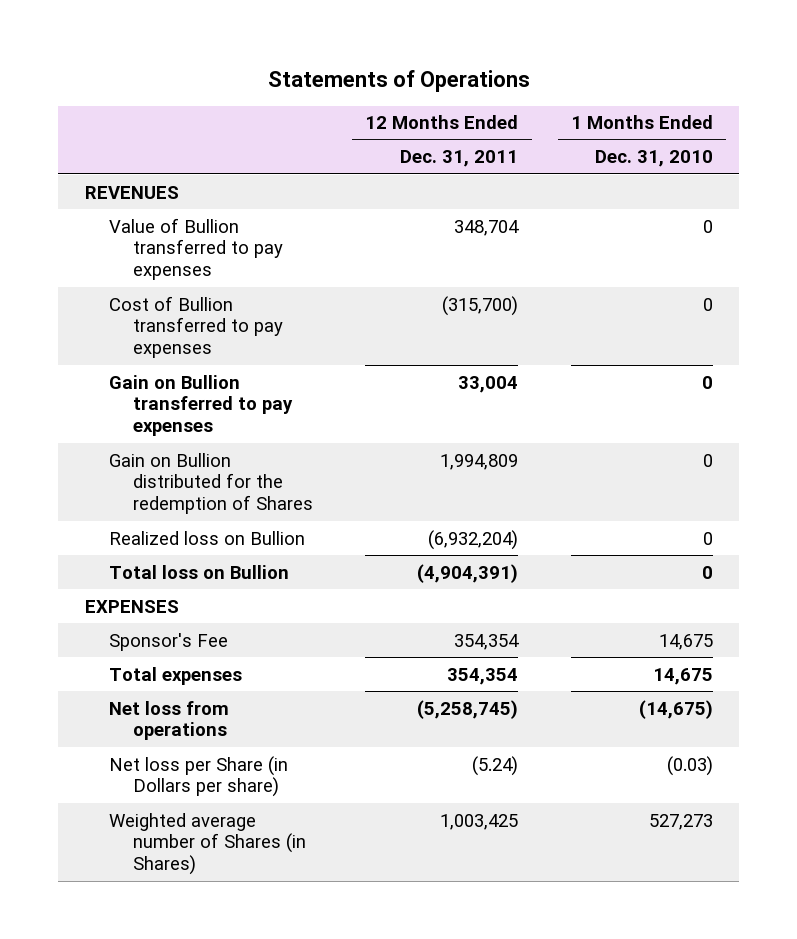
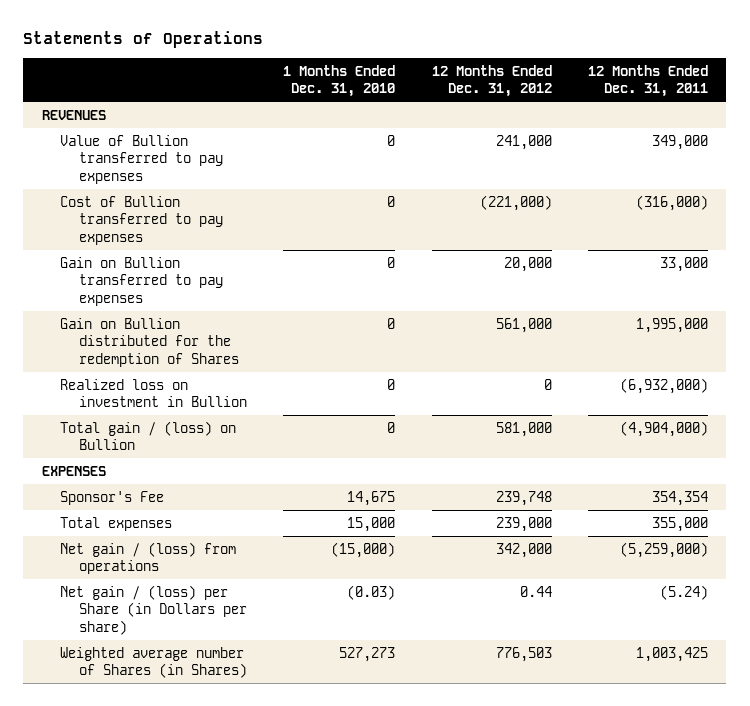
none -> [431,64,552,98] 12 Months Ended Dec. 31, 2012
[454,219,520,236] 348,704 -> [652,134,709,150] 349,000
[442,295,519,316] (315,700) -> [636,194,709,211] (316,000)
[458,375,519,393] 33,004 -> [660,256,709,272] 33,000
[440,453,519,470] 1,994,809 -> [636,317,709,333] 1,995,000
[108,530,305,545] Realized loss on Bullion -> [60,378,247,408] Realized loss on investment in Bullion
[428,529,519,550] (6,932,204) -> [620,377,709,394] (6,932,000)
[108,564,289,579] Total loss on Bullion -> [60,420,237,451] Total gain / (loss) on Bullion
[417,563,519,583] (4,904,391) -> [620,420,709,437] (4,904,000)
[447,667,519,685] 354,354 -> [652,516,709,532] 355,000
[652,667,713,685] 14,675 -> [347,516,396,532] 15,000
[108,700,229,741] Net loss from operations -> [60,541,237,575] Net gain / (loss) from operations
[417,699,519,719] (5,258,745) -> [620,541,709,558] (5,259,000)
[638,699,713,719] (14,675) -> [331,541,396,558] (15,000)
[108,755,288,798] Net loss per Share (in Dollars per share) -> [60,584,247,635] Net gain / (loss) per Share (in Dollars per share)

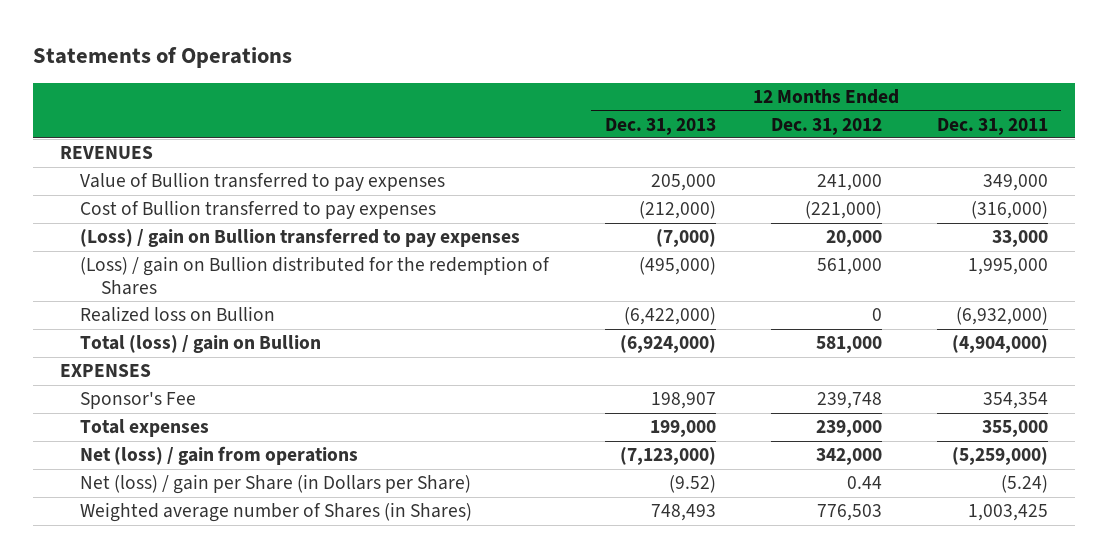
[283,64,396,98] 1 Months Ended Dec. 31, 2010 -> none
none -> [604,117,716,135] Dec. 31, 2013
[60,256,223,306] Gain on Bullion transferred to pay expenses -> [80,228,521,248] (Loss) / gain on Bullion transferred to pay expenses
[60,317,239,367] Gain on Bullion distributed for the redemption of Shares -> [80,256,551,295] (Loss) / gain on Bullion distributed for the redemption of Shares
[60,378,247,408] Realized loss on investment in Bullion -> [80,306,276,323] Realized loss on Bullion
[60,420,237,451] Total gain / (loss) on Bullion -> [80,335,322,354] Total (loss) / gain on Bullion
[60,541,237,575] Net gain / (loss) from operations -> [80,446,359,466] Net (loss) / gain from operations
[60,584,247,635] Net gain / (loss) per Share (in Dollars per share) -> [80,474,472,495] Net (loss) / gain per Share (in Dollars per Share)

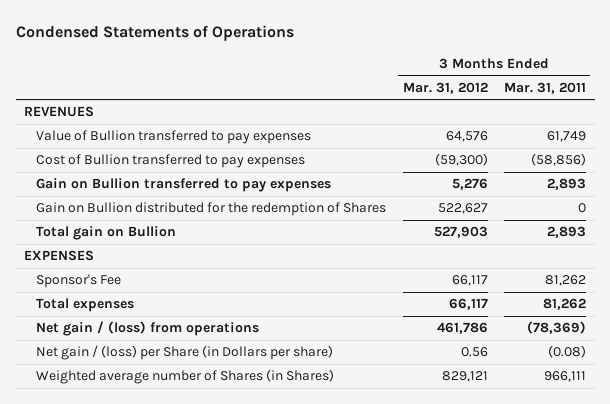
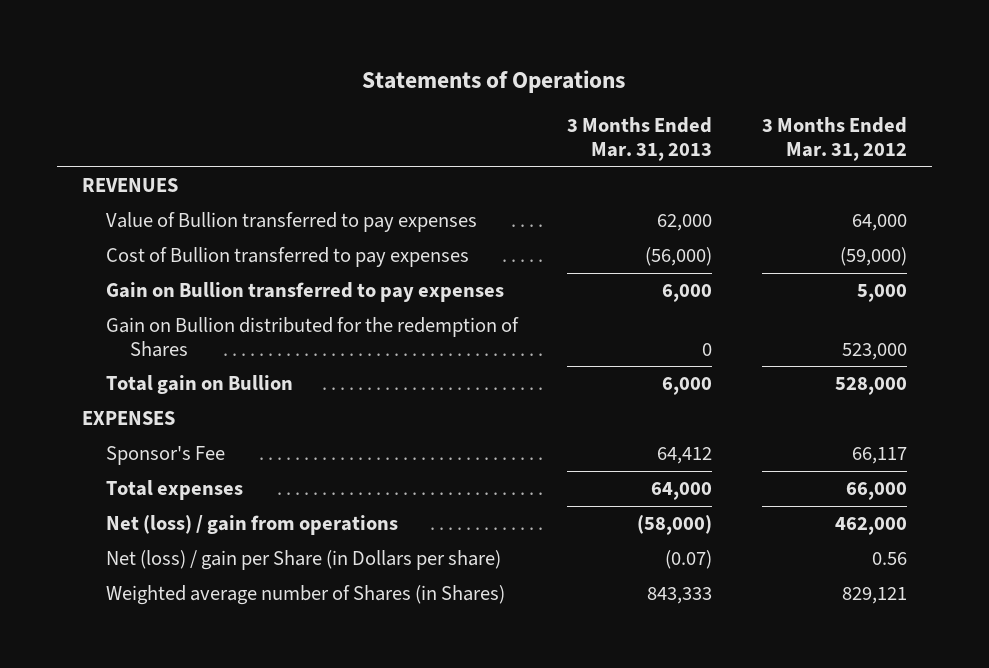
[15,25,294,42] Condensed Statements of Operations -> [362,70,626,94] Statements of Operations
[504,81,587,94] Mar. 31, 2011 -> none
none -> [567,117,713,161] 3 Months Ended Mar. 31, 2013
[445,131,488,143] 64,576 -> [852,213,908,231] 64,000
[434,153,488,167] (59,300) -> [840,246,908,266] (59,000)
[451,178,488,191] 5,276 -> [857,283,908,302] 5,000
[437,203,488,215] 522,627 -> [842,342,908,360] 523,000
[433,226,488,239] 527,903 -> [835,376,908,395] 528,000
[448,298,488,311] 66,117 -> [846,481,908,500] 66,000
[35,321,259,337] Net gain / (loss) from operations -> [105,514,398,535] Net (loss) / gain from operations
[436,322,488,335] 461,786 -> [835,516,908,535] 462,000
[35,345,333,361] Net gain / (loss) per Share (in Dollars per share) -> [105,549,501,570] Net (loss) / gain per Share (in Dollars per share)

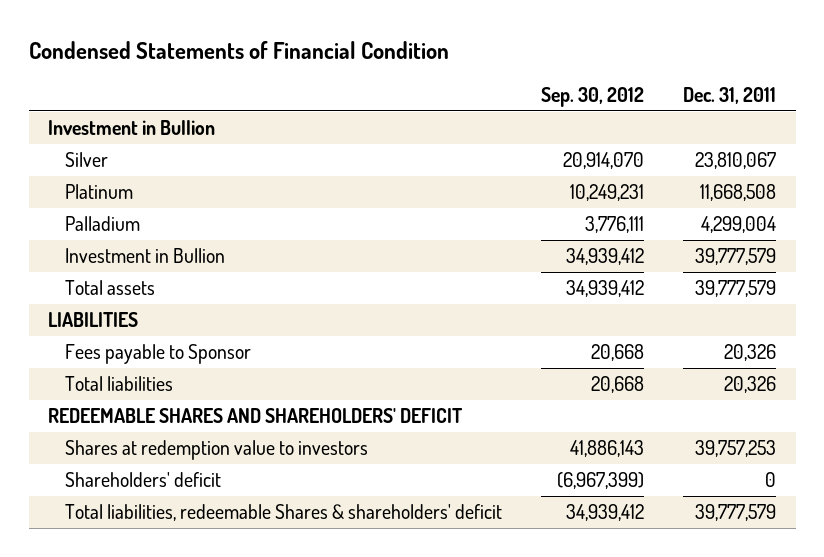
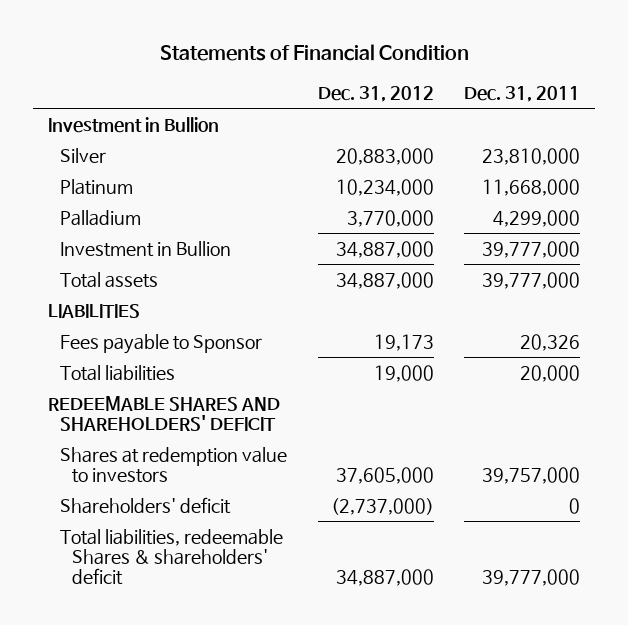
[28,40,449,59] Condensed Statements of Financial Condition -> [159,43,469,61] Statements of Financial Condition
[540,86,644,107] Sep. 30, 2012 -> none
none -> [317,85,434,102] Dec. 31, 2012
[695,152,777,170] 23,810,067 -> [481,147,580,165] 23,810,000
[700,184,777,202] 11,668,508 -> [481,178,580,196] 11,668,000
[701,216,777,234] 4,299,004 -> [492,209,580,227] 4,299,000
[695,248,777,266] 39,777,579 -> [481,240,580,258] 39,777,000
[695,280,777,298] 39,777,579 -> [481,271,580,289] 39,777,000
[724,376,777,394] 20,326 -> [519,364,580,382] 20,000
[695,440,777,458] 39,757,253 -> [481,466,580,484] 39,757,000
[695,504,777,522] 39,777,579 -> [481,568,580,586] 39,777,000

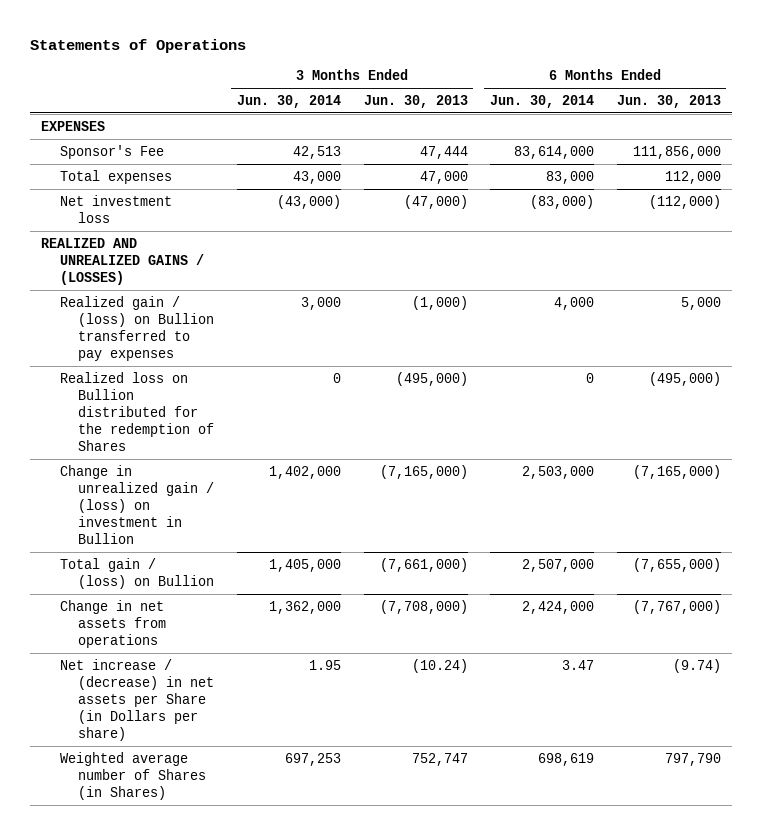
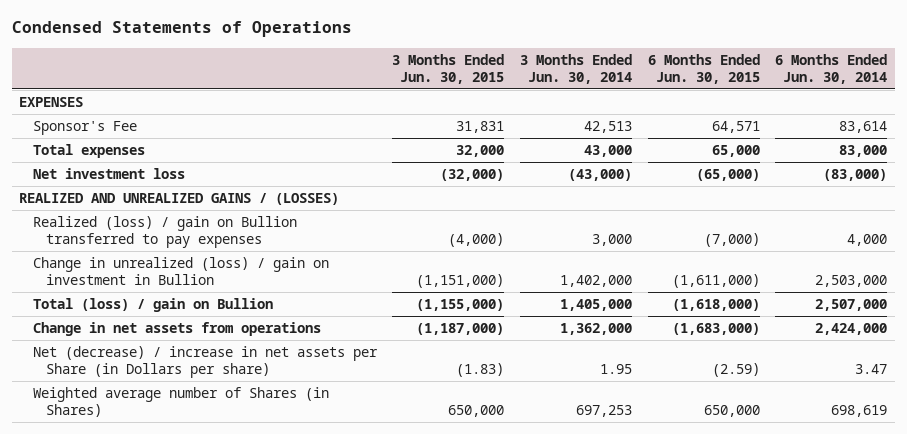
[29,39,246,54] Statements of Operations -> [11,21,352,38] Condensed Statements of Operations
[363,94,468,108] Jun. 30, 2013 -> none
[616,94,721,108] Jun. 30, 2013 -> none
none -> [392,53,505,84] 3 Months Ended Jun. 30, 2015
none -> [647,53,760,84] 6 Months Ended Jun. 30, 2015
[514,145,595,159] 83,614,000 -> [839,121,888,134] 83,614
[59,371,215,452] Realized loss on Bullion distributed for the redemption of Shares -> none
[59,295,215,362] Realized gain / (loss) on Bullion transferred to pay expenses -> [32,216,297,249] Realized (loss) / gain on Bullion transferred to pay expenses
[59,464,215,545] Change in unrealized gain / (loss) on investment in Bullion -> [32,257,329,286] Change in unrealized (loss) / gain on investment in Bullion
[59,557,215,589] Total gain / (loss) on Bullion -> [32,298,273,313] Total (loss) / gain on Bullion
[59,658,215,742] Net increase / (decrease) in net assets per Share (in Dollars per share) -> [32,346,378,379] Net (decrease) / increase in net assets per Share (in Dollars per share)

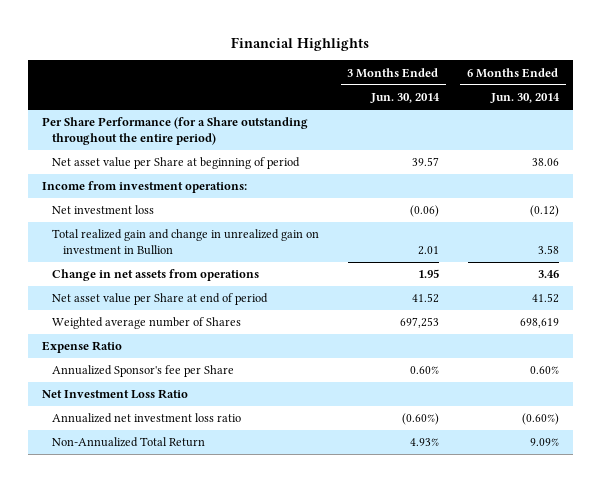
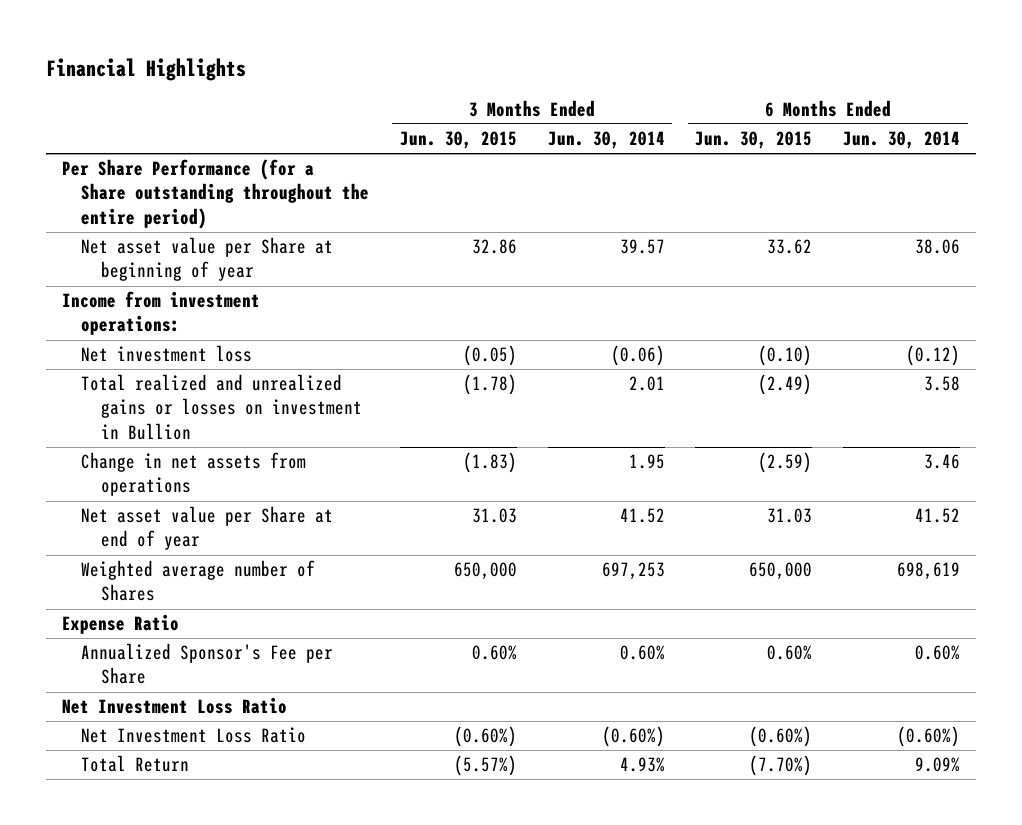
none -> [399,131,517,150] Jun. 30, 2015
none -> [695,131,813,150] Jun. 30, 2015
[52,157,301,170] Net asset value per Share at beginning of period -> [81,237,334,282] Net asset value per Share at beginning of year
[52,229,320,255] Total realized gain and change in unrealized gain on investment in Bullion -> [81,374,362,440] Total realized and unrealized gains or losses on investment in Bullion
[52,293,269,306] Net asset value per Share at end of period -> [81,506,334,551] Net asset value per Share at end of year
[52,365,235,378] Annualized Sponsor's fee per Share -> [81,643,334,685] Annualized Sponsor's Fee per Share
[52,413,242,424] Annualized net investment loss ratio -> [81,727,307,744] Net Investment Loss Ratio
[52,437,206,448] Non-Annualized Total Return -> [81,755,190,773] Total Return

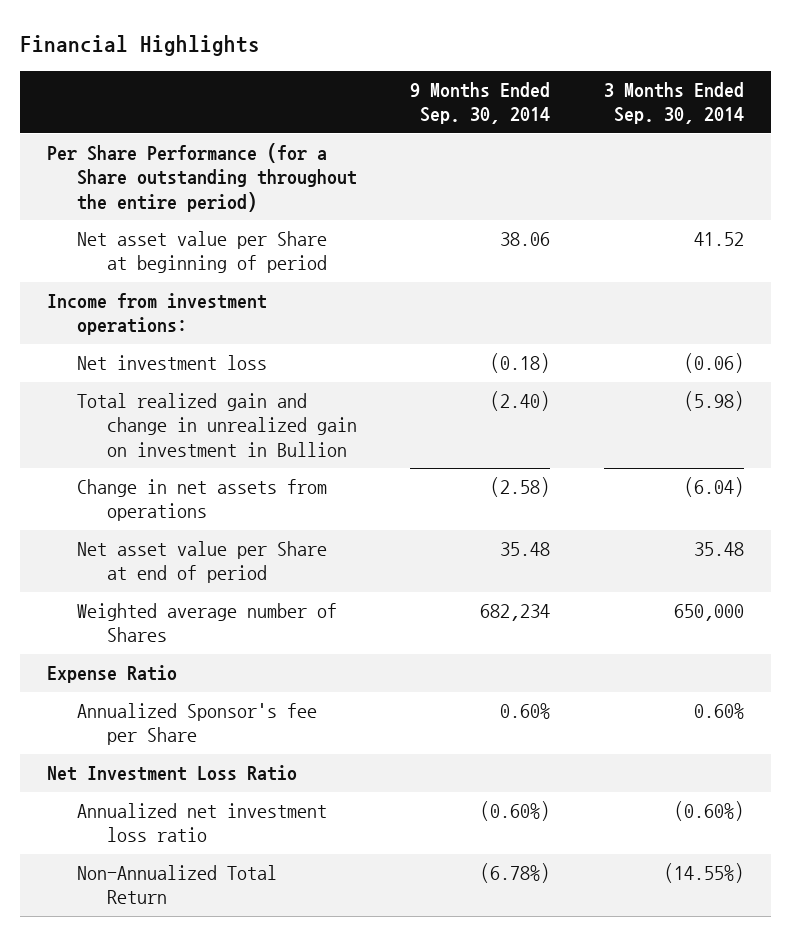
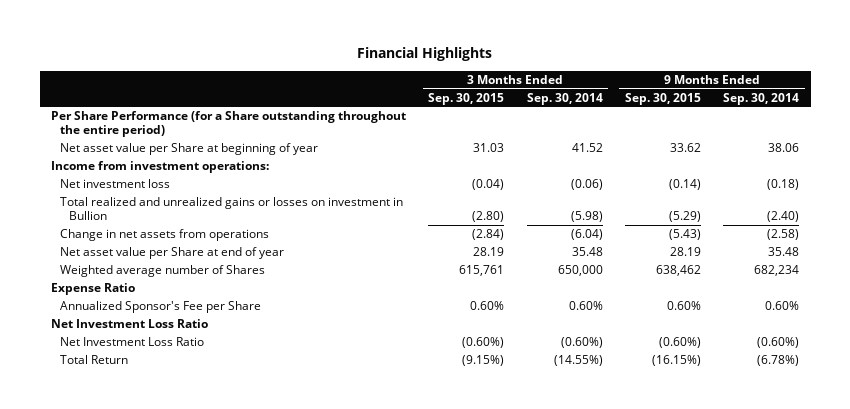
none -> [428,92,505,105] Sep. 30, 2015
none -> [625,92,702,105] Sep. 30, 2015
[76,231,327,274] Net asset value per Share at beginning of period -> [59,143,318,156] Net asset value per Share at beginning of year
[76,393,357,457] Total realized gain and change in unrealized gain on investment in Bullion -> [59,197,403,221] Total realized and unrealized gains or losses on investment in Bullion
[76,541,327,584] Net asset value per Share at end of period -> [59,247,284,260] Net asset value per Share at end of year
[76,703,317,746] Annualized Sponsor's fee per Share -> [59,301,261,314] Annualized Sponsor's Fee per Share
[76,803,327,843] Annualized net investment loss ratio -> [59,337,204,347] Net Investment Loss Ratio
[76,865,277,905] Non-Annualized Total Return -> [59,355,128,365] Total Return

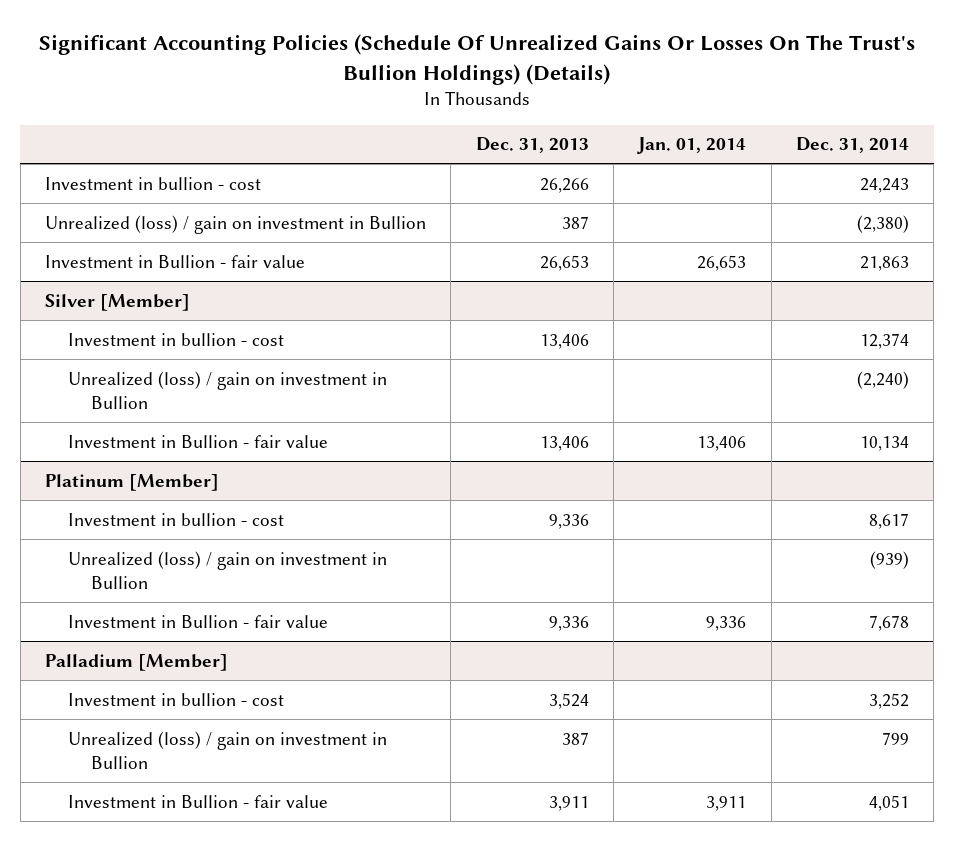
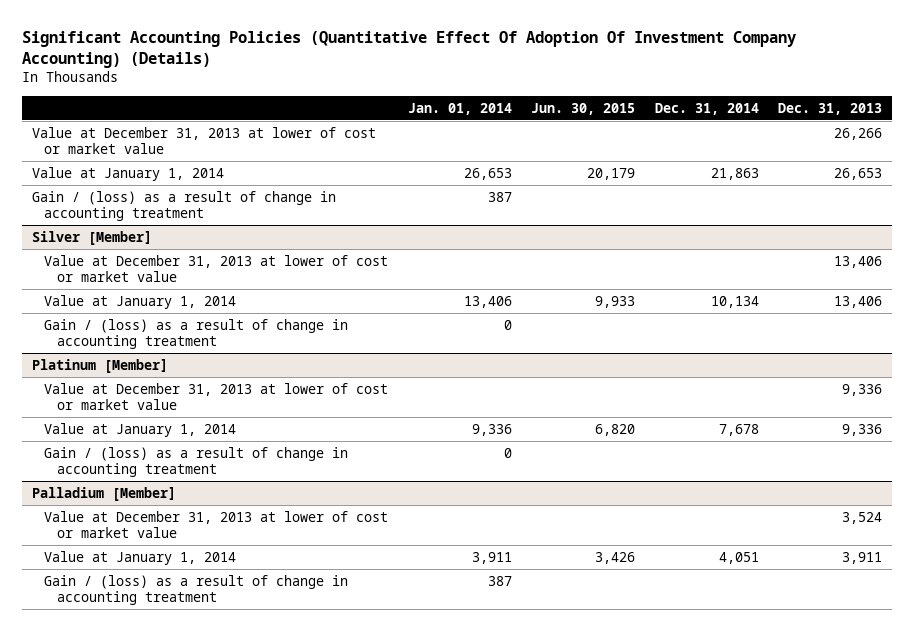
[39,34,916,85] Significant Accounting Policies (Schedule Of Unrealized Gains Or Losses On The Trust's Bullion Holdings) (Details) -> [22,31,797,69] Significant Accounting Policies (Quantitative Effect Of Adoption Of Investment Company Accounting) (Details)
none -> [531,102,636,115] Jun. 30, 2015
[45,176,262,190] Investment in bullion - cost -> none
[45,214,427,234] Unrealized (loss) / gain on investment in Bullion -> none
none -> [31,126,376,154] Value at December 31, 2013 at lower of cost or market value
[45,254,306,268] Investment in Bullion - fair value -> [31,166,224,181] Value at January 1, 2014
none -> [31,190,336,221] Gain / (loss) as a result of change in accounting treatment
[68,332,285,346] Investment in bullion - cost -> none
[68,370,388,409] Unrealized (loss) / gain on investment in Bullion -> none
none -> [44,254,389,282] Value at December 31, 2013 at lower of cost or market value
[68,434,329,448] Investment in Bullion - fair value -> [44,294,237,309] Value at January 1, 2014
none -> [44,318,349,349] Gain / (loss) as a result of change in accounting treatment
[68,512,285,526] Investment in bullion - cost -> none
[68,550,388,589] Unrealized (loss) / gain on investment in Bullion -> none
none -> [44,382,389,410] Value at December 31, 2013 at lower of cost or market value
[68,614,329,628] Investment in Bullion - fair value -> [44,422,237,437] Value at January 1, 2014
none -> [44,446,349,477] Gain / (loss) as a result of change in accounting treatment
[68,692,285,706] Investment in bullion - cost -> none
[68,730,388,769] Unrealized (loss) / gain on investment in Bullion -> none
none -> [44,510,389,538] Value at December 31, 2013 at lower of cost or market value
[68,794,329,808] Investment in Bullion - fair value -> [44,550,237,565] Value at January 1, 2014
none -> [44,574,349,605] Gain / (loss) as a result of change in accounting treatment

